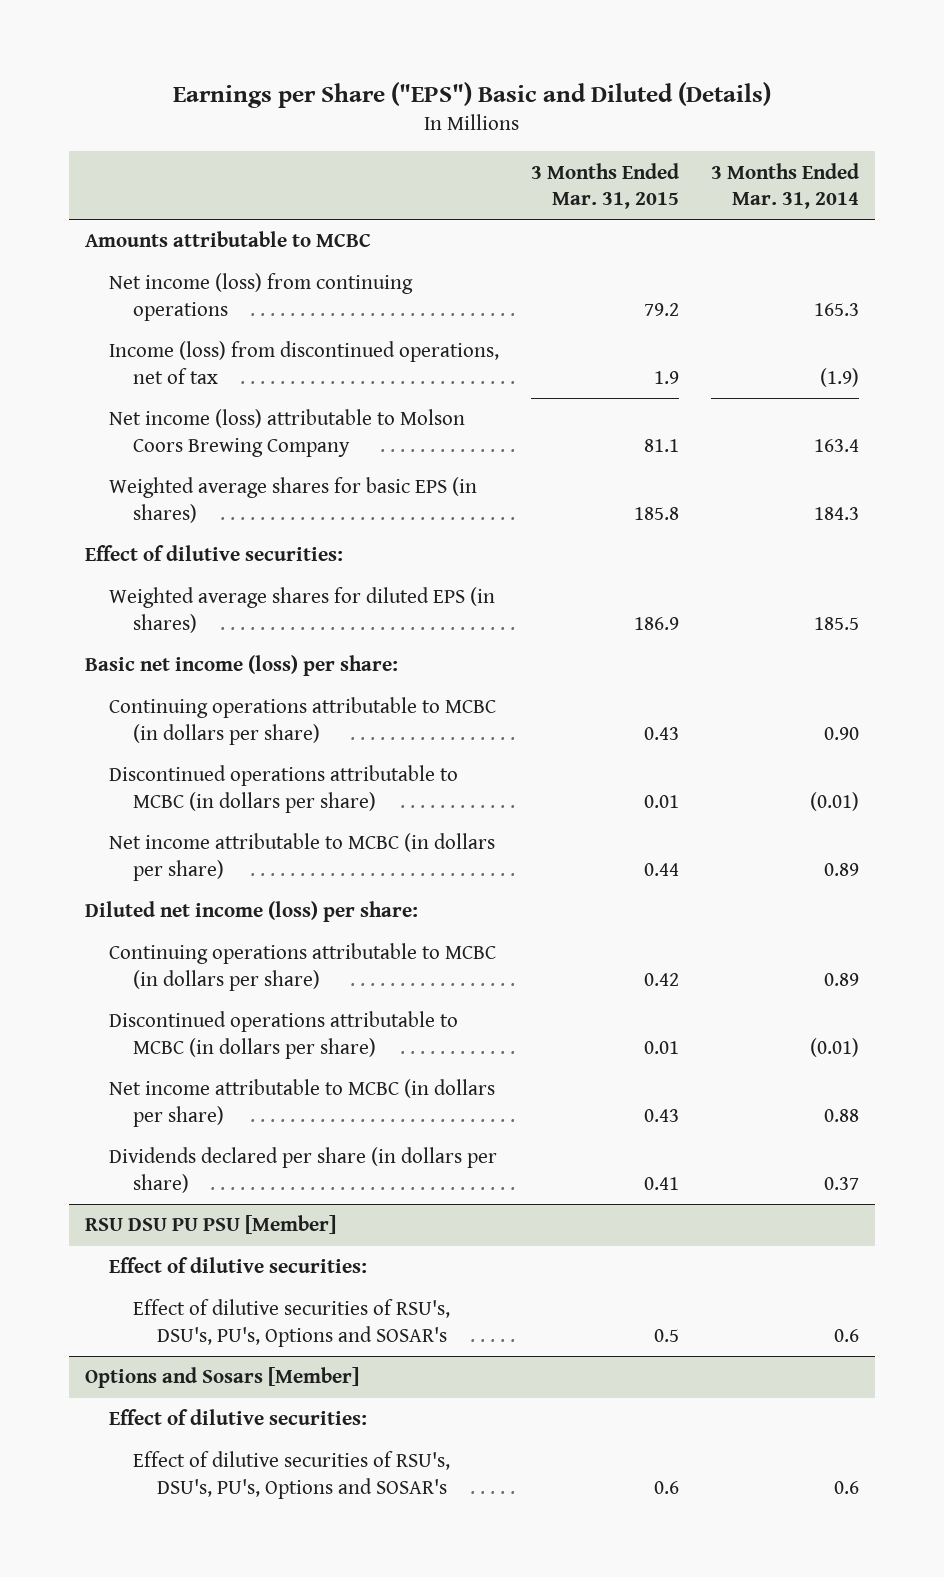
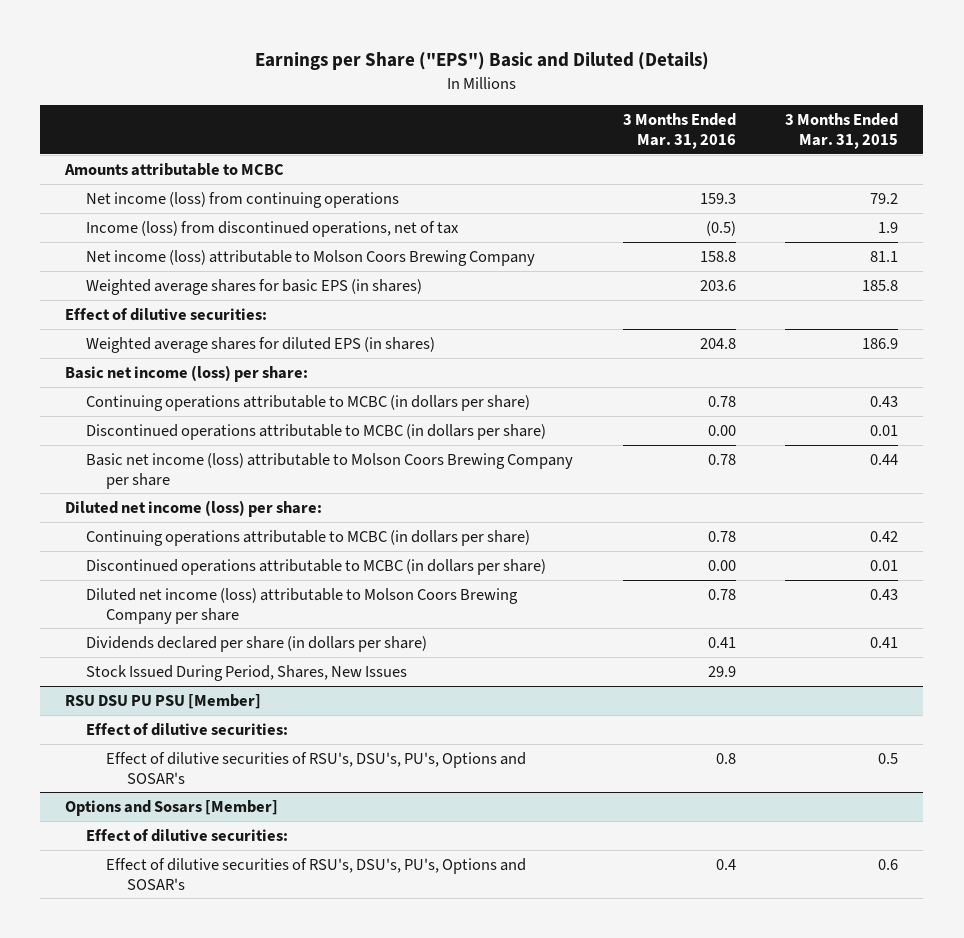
[711,162,860,210] 3 Months Ended Mar. 31, 2014 -> none
none -> [622,112,736,149] 3 Months Ended Mar. 31, 2016
[109,833,496,881] Net income attributable to MCBC (in dollars per share) -> [85,452,573,489] Basic net income (loss) attributable to Molson Coors Brewing Company per share
[109,1079,496,1127] Net income attributable to MCBC (in dollars per share) -> [85,587,518,624] Diluted net income (loss) attributable to Molson Coors Brewing Company per share
none -> [85,664,407,681] Stock Issued During Period, Shares, New Issues

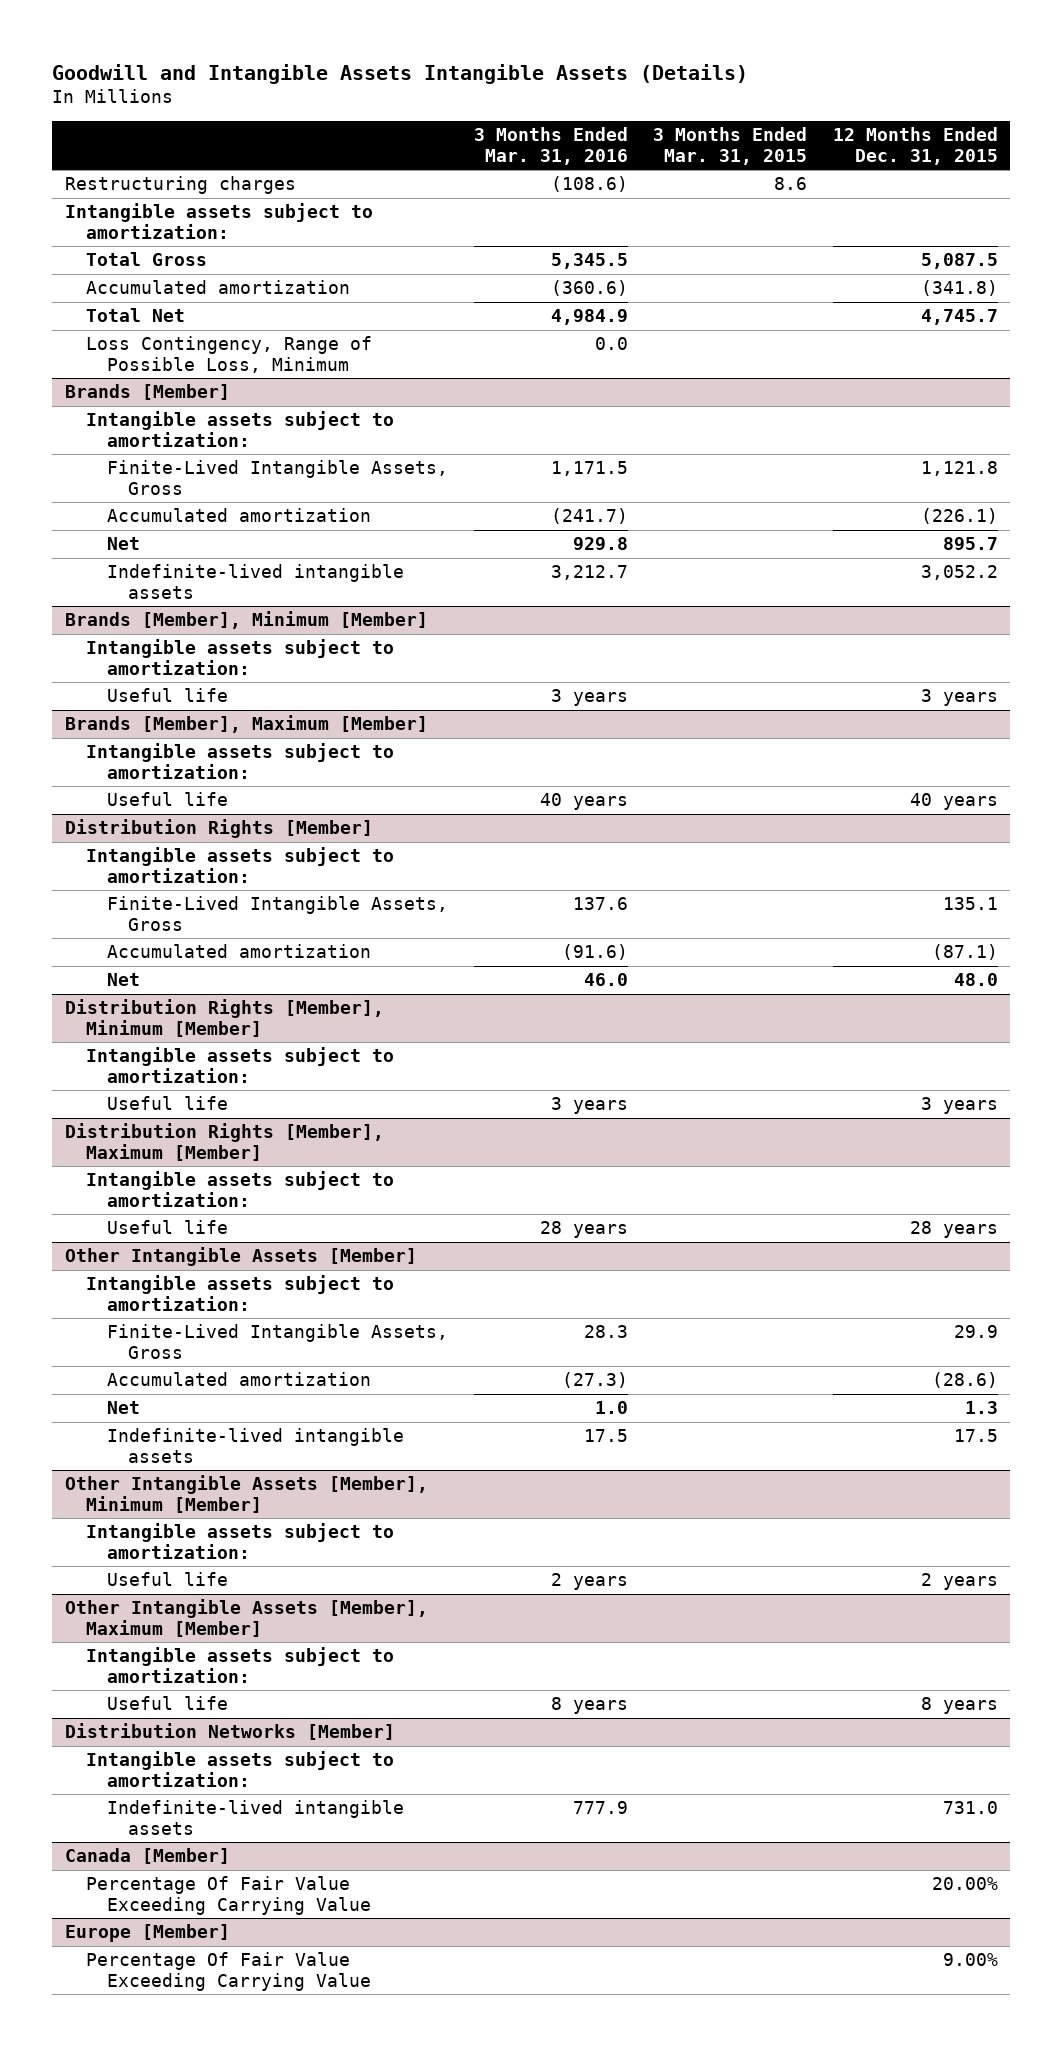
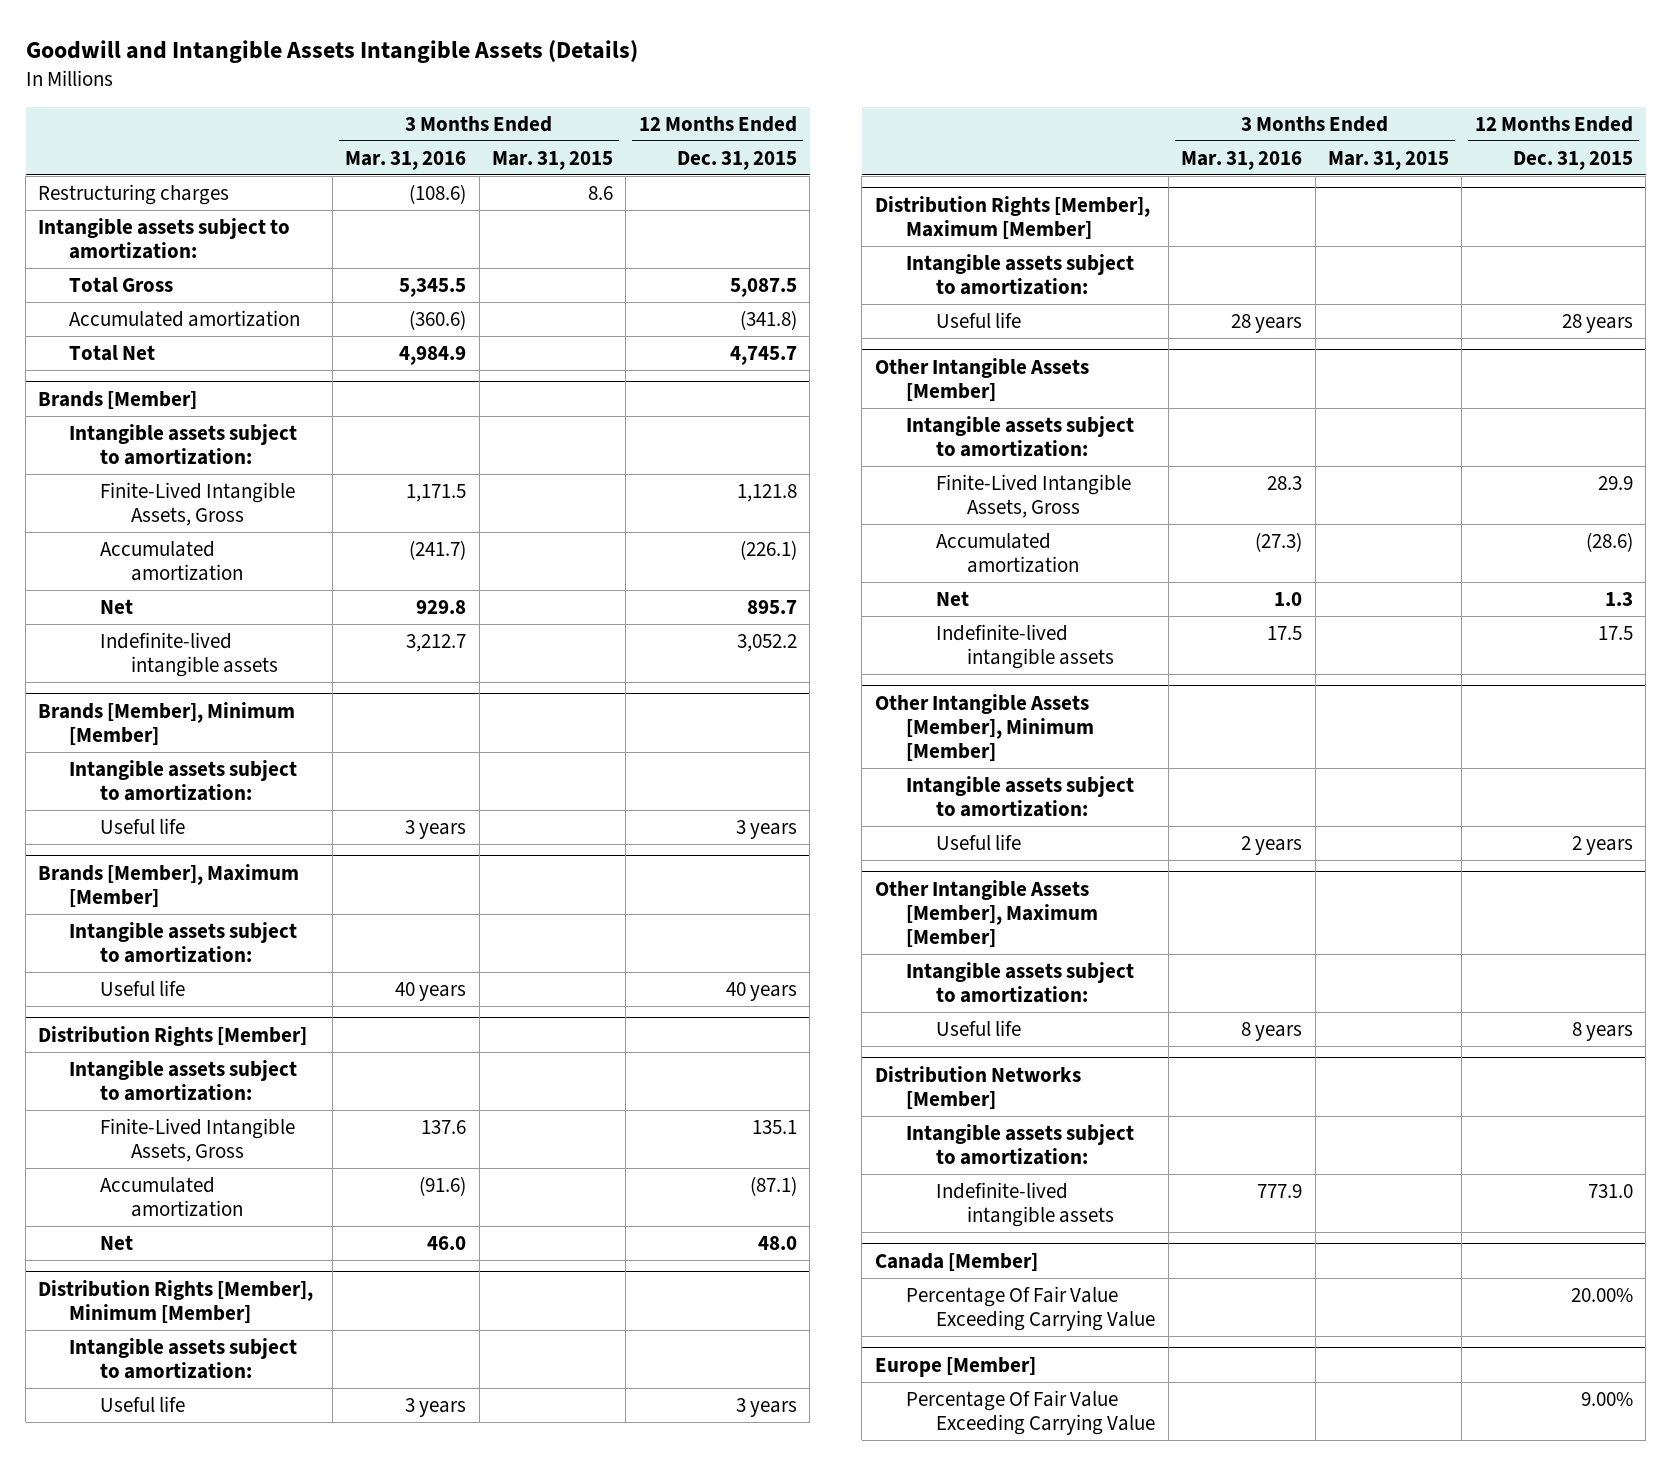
[86,336,373,373] Loss Contingency, Range of Possible Loss, Minimum -> none

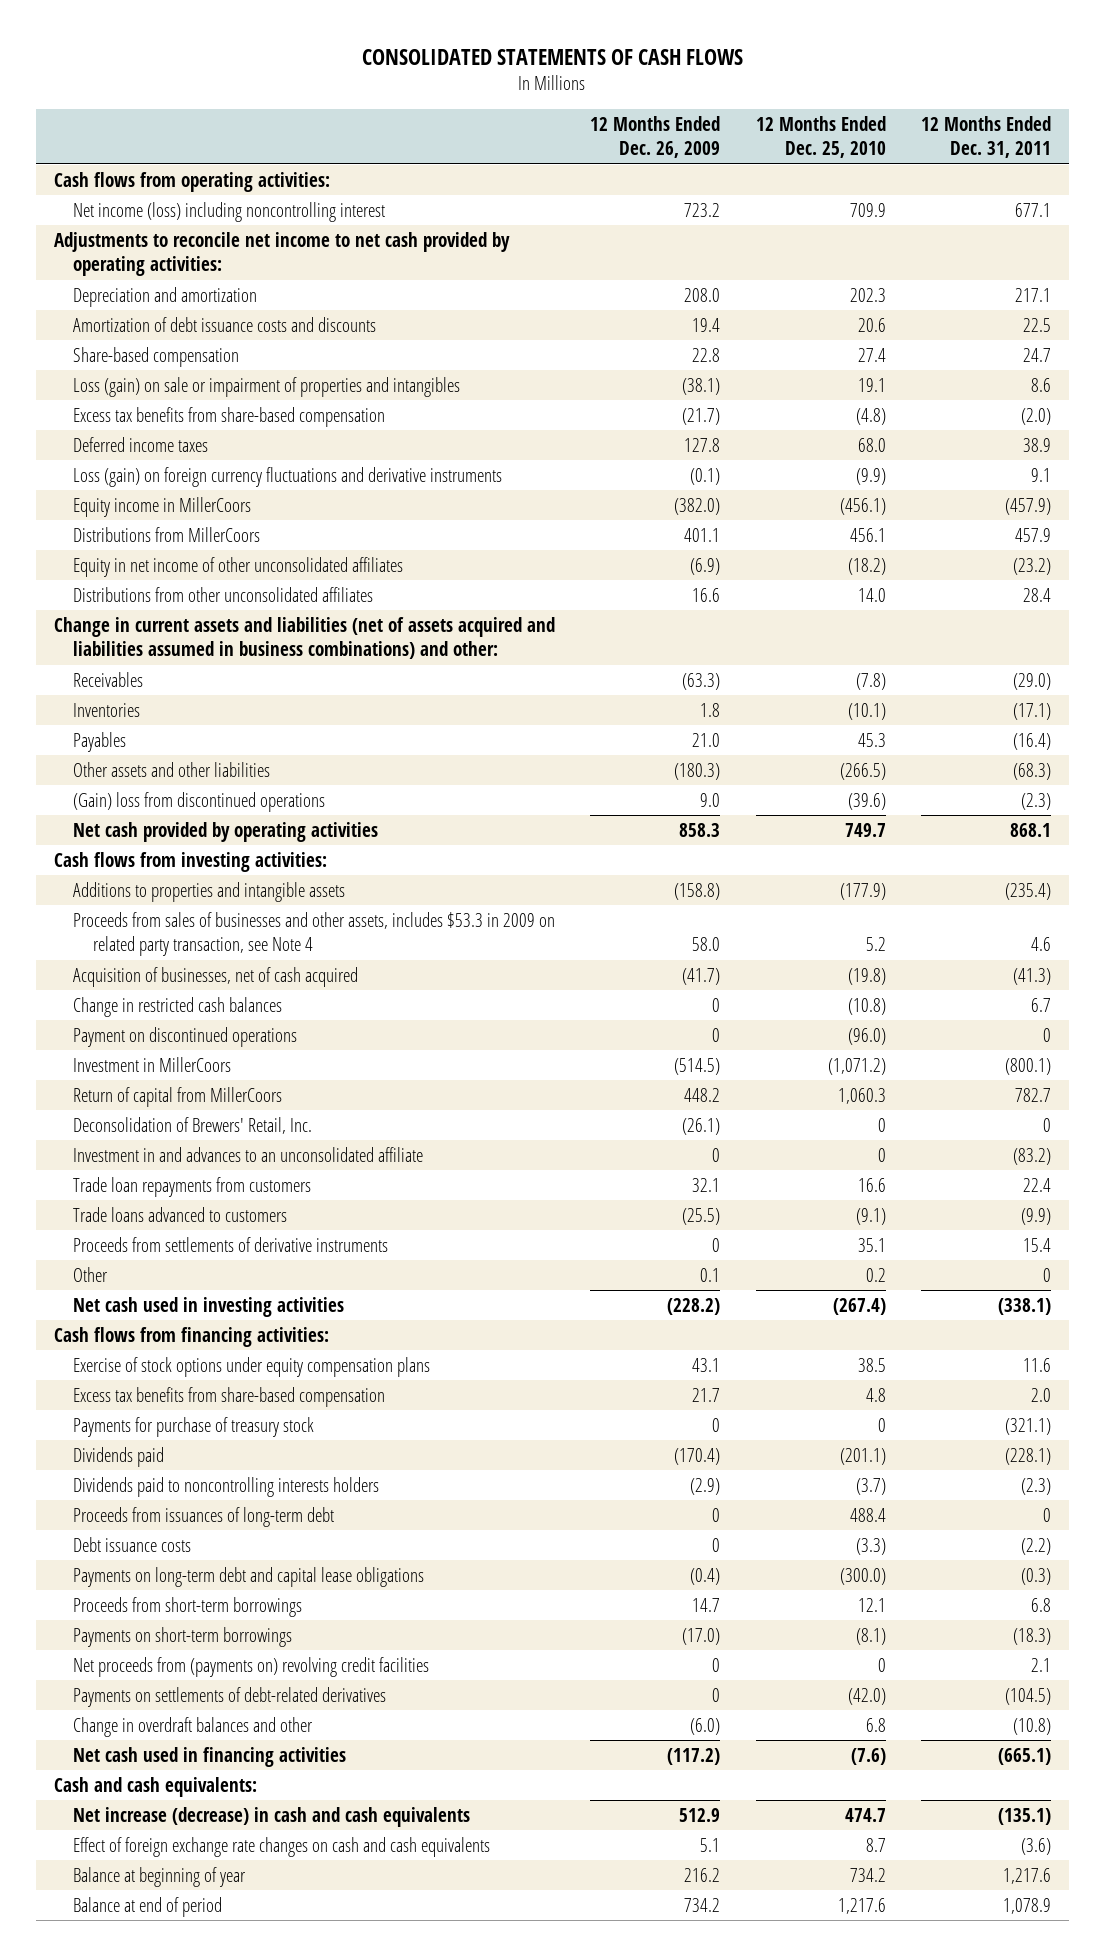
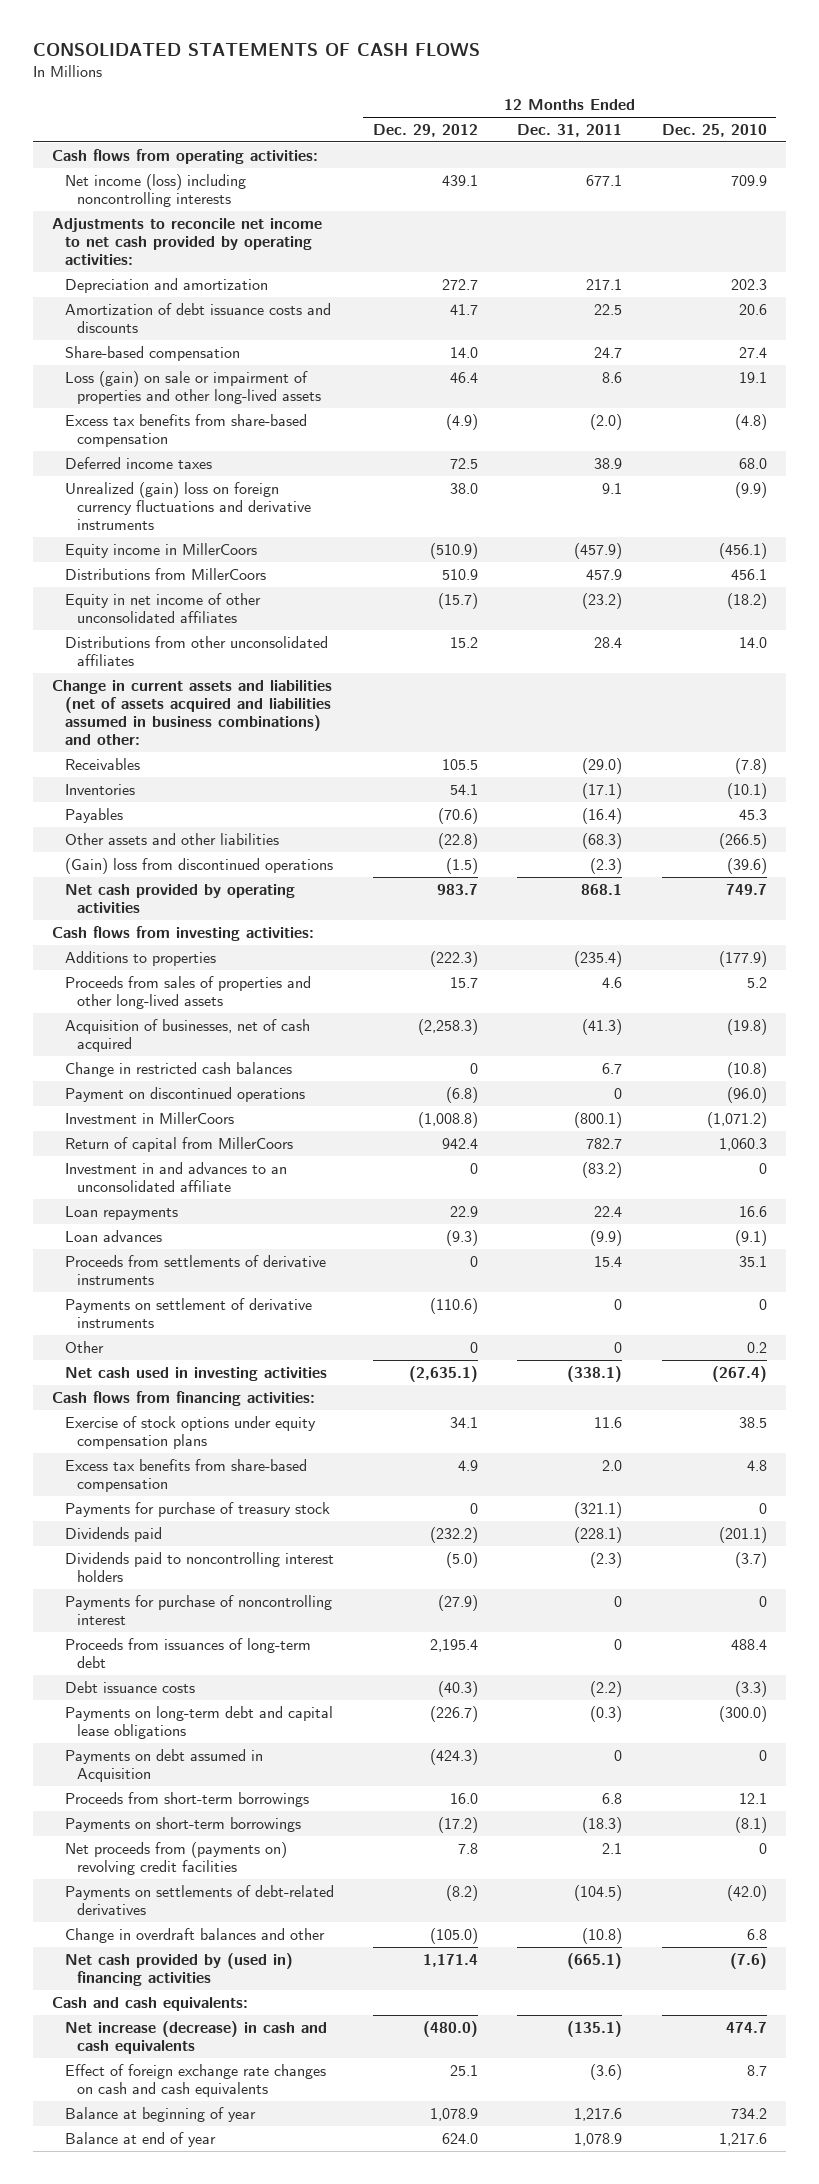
[590,115,721,159] 12 Months Ended Dec. 26, 2009 -> none
none -> [372,123,478,137] Dec. 29, 2012
[73,201,386,222] Net income (loss) including noncontrolling interest -> [64,173,246,207] Net income (loss) including noncontrolling interests
[73,376,461,397] Loss (gain) on sale or impairment of properties and intangibles -> [64,370,321,404] Loss (gain) on sale or impairment of properties and other long-lived assets
[73,466,503,487] Loss (gain) on foreign currency fluctuations and derivative instruments -> [64,481,311,530] Unrealized (gain) loss on foreign currency fluctuations and derivative instruments
[73,881,346,902] Additions to properties and intangible assets -> [64,950,216,966] Additions to properties
[73,911,556,957] Proceeds from sales of businesses and other assets, includes $53.3 in 2009 on related party transaction, see Note 4 -> [64,975,311,1009] Proceeds from sales of properties and other long-lived assets
[73,1116,313,1134] Deconsolidation of Brewers' Retail, Inc. -> none
[73,1176,312,1197] Trade loan repayments from customers -> [64,1205,178,1220] Loan repayments
[73,1206,288,1222] Trade loans advanced to customers -> [64,1229,162,1242] Loan advances
none -> [64,1297,312,1328] Payments on settlement of derivative instruments
[73,1476,380,1497] Dividends paid to noncontrolling interests holders -> [64,1551,334,1582] Dividends paid to noncontrolling interest holders
none -> [64,1594,332,1625] Payments for purchase of noncontrolling interest
none -> [64,1748,263,1782] Payments on debt assumed in Acquisition
[73,1746,347,1767] Net cash used in financing activities -> [64,1952,293,1986] Net cash provided by (used in) financing activities
[73,1896,223,1917] Balance at end of period -> [64,2131,216,2147] Balance at end of year

